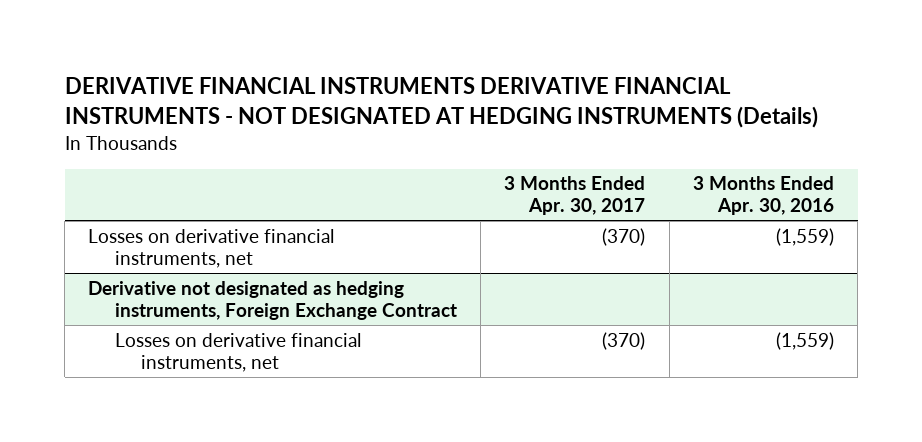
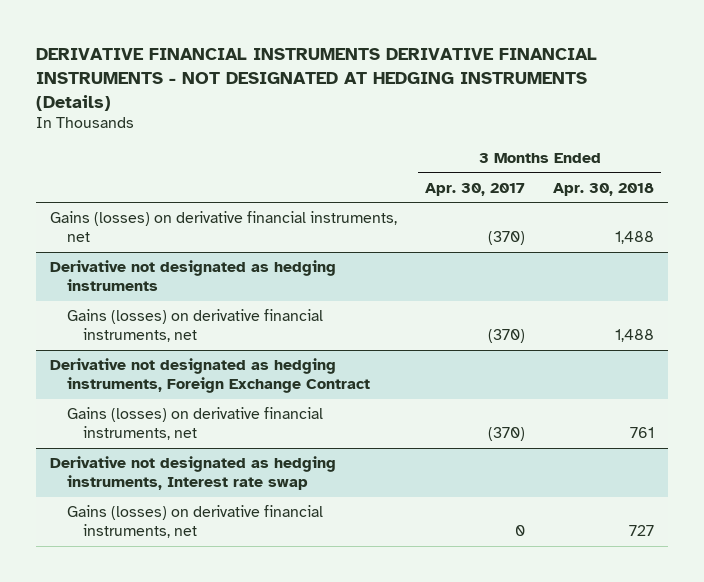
[692,176,834,216] 3 Months Ended Apr. 30, 2016 -> none
none -> [552,182,654,196] Apr. 30, 2018
[88,228,335,268] Losses on derivative financial instruments, net -> [50,210,398,243] Gains (losses) on derivative financial instruments, net
none -> [50,259,337,292] Derivative not designated as hedging instruments
none -> [66,308,323,343] Gains (losses) on derivative financial instruments, net
[114,332,361,372] Losses on derivative financial instruments, net -> [66,406,323,441] Gains (losses) on derivative financial instruments, net
none -> [50,455,337,491] Derivative not designated as hedging instruments, Interest rate swap
none -> [66,504,323,539] Gains (losses) on derivative financial instruments, net

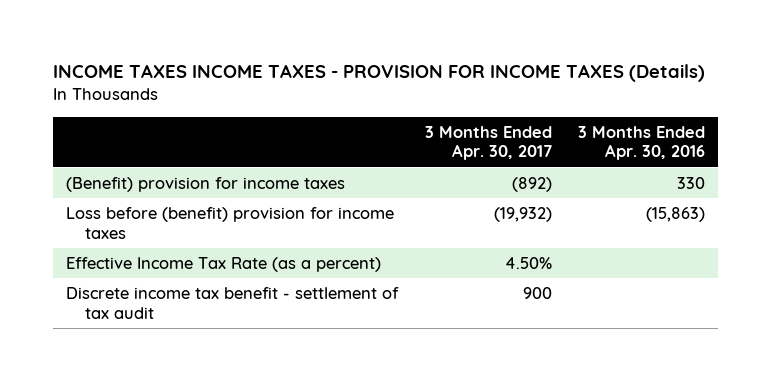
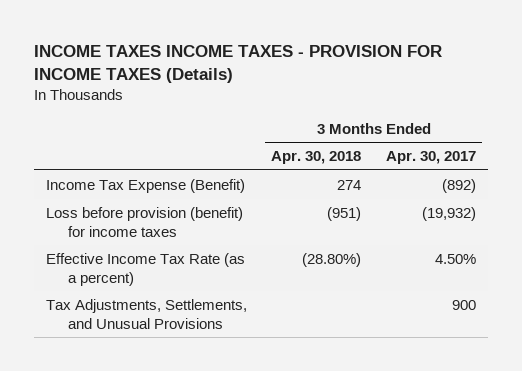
[578,125,706,161] 3 Months Ended Apr. 30, 2016 -> none
none -> [271,151,362,165] Apr. 30, 2018
[66,176,346,192] (Benefit) provision for income taxes -> [46,178,246,193] Income Tax Expense (Benefit)
[66,206,395,239] Loss before (benefit) provision for income taxes -> [46,206,244,237] Loss before provision (benefit) for income taxes
[66,286,400,319] Discrete income tax benefit - settlement of tax audit -> [46,298,248,329] Tax Adjustments, Settlements, and Unusual Provisions

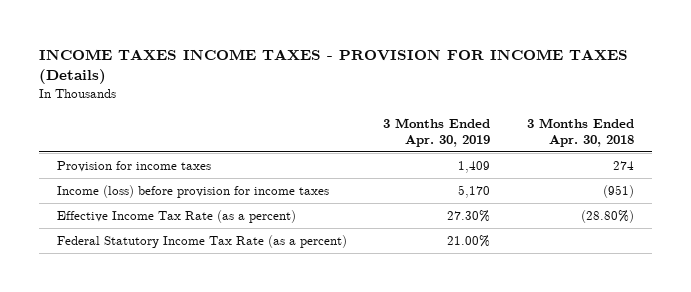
[385,151,476,165] Apr. 30, 2017 -> none
none -> [383,118,491,147] 3 Months Ended Apr. 30, 2019
[46,178,246,193] Income Tax Expense (Benefit) -> [57,160,212,172] Provision for income taxes
[46,206,244,237] Loss before provision (benefit) for income taxes -> [57,184,330,198] Income (loss) before provision for income taxes
[46,298,248,329] Tax Adjustments, Settlements, and Unusual Provisions -> none
none -> [57,234,348,248] Federal Statutory Income Tax Rate (as a percent)

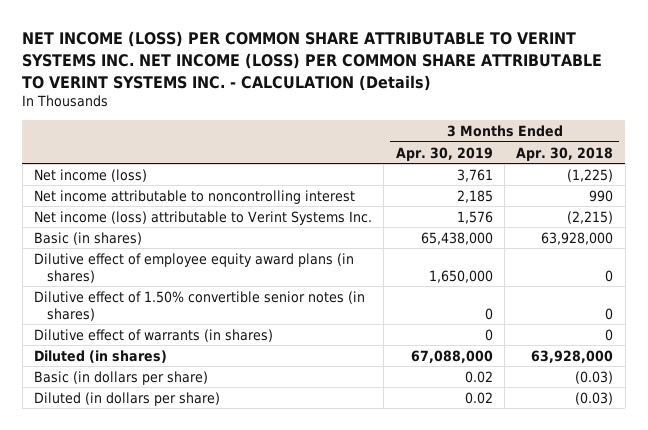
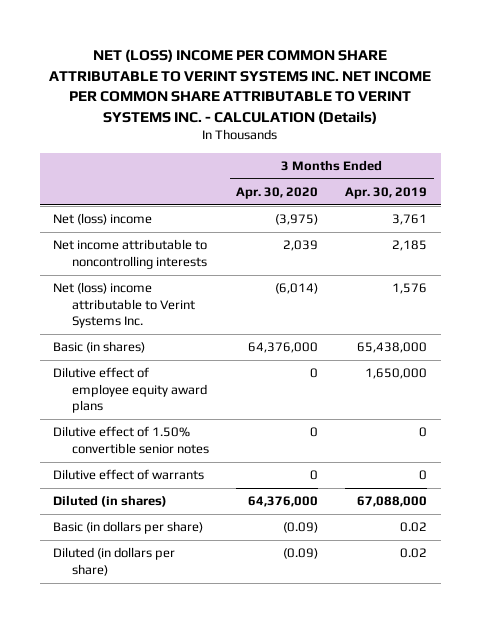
[22,31,603,91] NET INCOME (LOSS) PER COMMON SHARE ATTRIBUTABLE TO VERINT SYSTEMS INC. NET INCOME (LOSS) PER COMMON SHARE ATTRIBUTABLE TO VERINT SYSTEMS INC. - CALCULATION (Details) -> [49,49,432,124] NET (LOSS) INCOME PER COMMON SHARE ATTRIBUTABLE TO VERINT SYSTEMS INC. NET INCOME PER COMMON SHARE ATTRIBUTABLE TO VERINT SYSTEMS INC. - CALCULATION (Details)
[516,146,614,161] Apr. 30, 2018 -> none
none -> [236,186,319,199] Apr. 30, 2020
[34,168,148,182] Net income (loss) -> [53,213,153,226] Net (loss) income
[34,189,356,204] Net income attributable to noncontrolling interest -> [53,239,208,269] Net income attributable to noncontrolling interests
[34,210,373,225] Net income (loss) attributable to Verint Systems Inc. -> [53,282,196,329] Net (loss) income attributable to Verint Systems Inc.
[34,252,355,283] Dilutive effect of employee equity award plans (in shares) -> [53,367,208,414] Dilutive effect of employee equity award plans
[34,290,366,321] Dilutive effect of 1.50% convertible senior notes (in shares) -> [53,426,210,454] Dilutive effect of 1.50% convertible senior notes
[34,328,274,342] Dilutive effect of warrants (in shares) -> [53,469,205,481] Dilutive effect of warrants

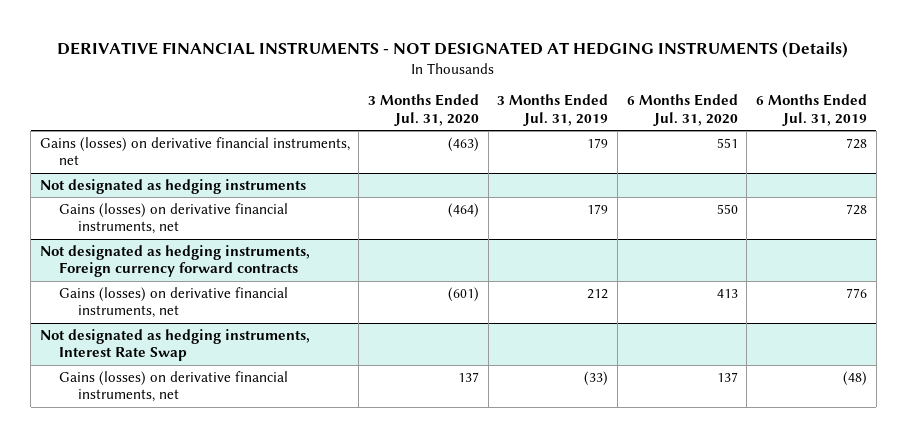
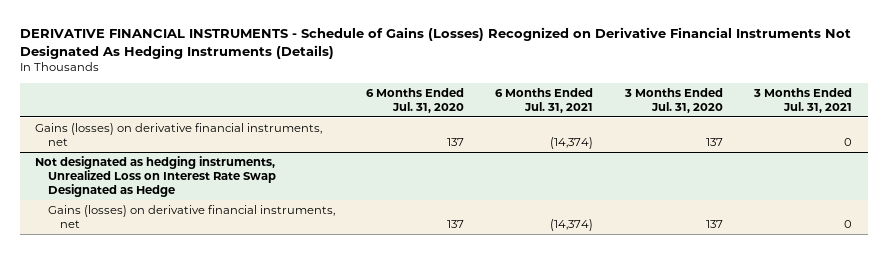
[57,40,849,58] DERIVATIVE FINANCIAL INSTRUMENTS - NOT DESIGNATED AT HEDGING INSTRUMENTS (Details) -> [19,26,851,59] DERIVATIVE FINANCIAL INSTRUMENTS - Schedule of Gains (Losses) Recognized on Derivative Financial Instruments Not Designated As Hedging Instruments (Details)
[497,94,609,126] 3 Months Ended Jul. 31, 2019 -> none
[756,94,868,126] 6 Months Ended Jul. 31, 2019 -> none
none -> [495,87,594,113] 6 Months Ended Jul. 31, 2021
none -> [753,87,853,113] 3 Months Ended Jul. 31, 2021
[39,136,350,166] Gains (losses) on derivative financial instruments, net -> none
[39,178,306,194] Not designated as hedging instruments -> none
[58,202,288,235] Gains (losses) on derivative financial instruments, net -> none
[39,244,310,278] Not designated as hedging instruments, Foreign currency forward contracts -> none
[58,286,288,319] Gains (losses) on derivative financial instruments, net -> none
[39,328,310,362] Not designated as hedging instruments, Interest Rate Swap -> none
none -> [35,156,276,197] Not designated as hedging instruments, Unrealized Loss on Interest Rate Swap Designated as Hedge
none -> [47,205,335,228] Gains (losses) on derivative financial instruments, net

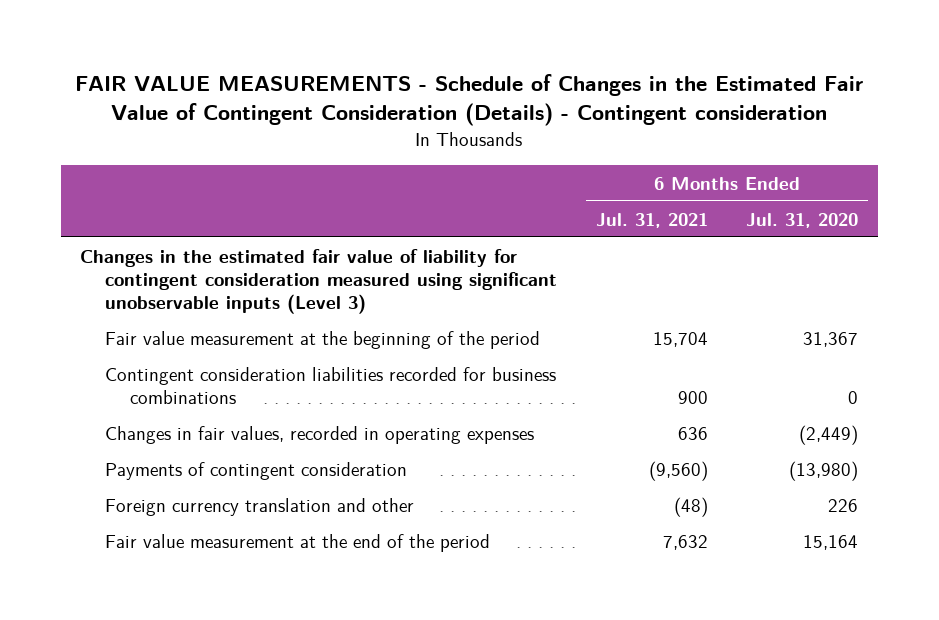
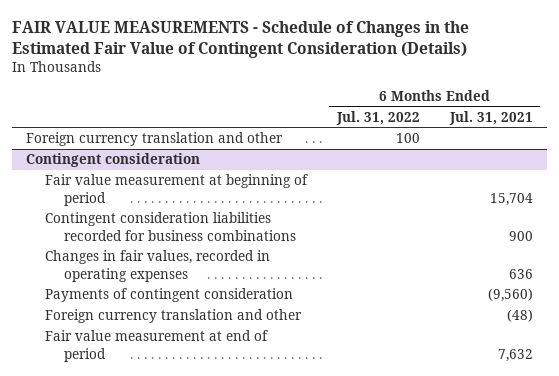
[75,73,864,127] FAIR VALUE MEASUREMENTS - Schedule of Changes in the Estimated Fair Value of Contingent Consideration (Details) - Contingent consideration -> [11,20,469,58] FAIR VALUE MEASUREMENTS - Schedule of Changes in the Estimated Fair Value of Contingent Consideration (Details)
[746,212,859,228] Jul. 31, 2020 -> none
none -> [335,110,420,125] Jul. 31, 2022
[80,248,557,314] Changes in the estimated fair value of liability for contingent consideration measured using significant unobservable inputs (Level 3) -> none
none -> [26,132,284,147] Foreign currency translation and other
none -> [26,153,201,168] Contingent consideration
[104,330,540,349] Fair value measurement at the beginning of the period -> [45,174,309,206] Fair value measurement at beginning of period
[104,533,490,552] Fair value measurement at the end of the period -> [45,330,269,362] Fair value measurement at end of period

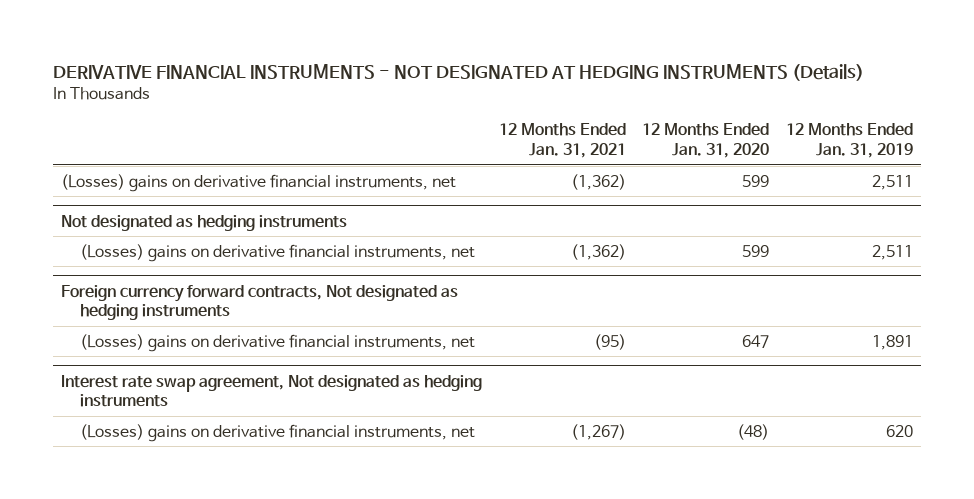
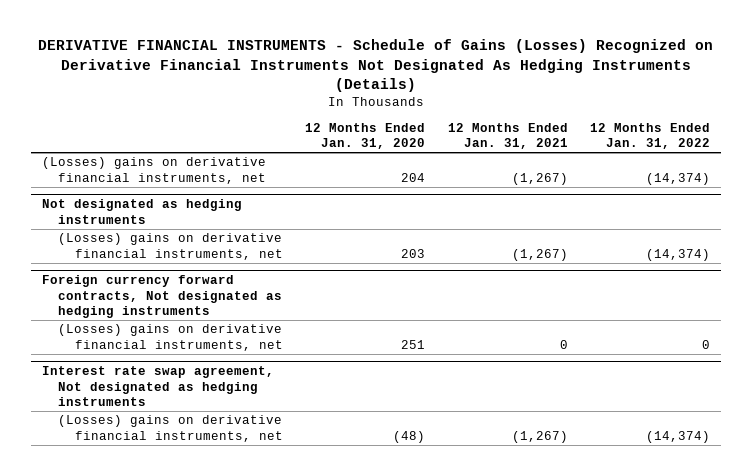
[53,63,865,81] DERIVATIVE FINANCIAL INSTRUMENTS - NOT DESIGNATED AT HEDGING INSTRUMENTS (Details) -> [38,39,714,92] DERIVATIVE FINANCIAL INSTRUMENTS - Schedule of Gains (Losses) Recognized on Derivative Financial Instruments Not Designated As Hedging Instruments (Details)
[785,123,913,159] 12 Months Ended Jan. 31, 2019 -> none
none -> [590,122,711,150] 12 Months Ended Jan. 31, 2022
[570,173,626,190] (1,362) -> [511,172,568,185] (1,267)
[742,174,770,187] 599 -> [401,172,426,182] 204
[570,243,626,260] (1,362) -> [511,248,568,261] (1,267)
[742,244,770,257] 599 -> [401,248,426,258] 203
[593,333,626,350] (95) -> [559,339,568,349] 0
[742,334,770,348] 647 -> [401,339,426,349] 251

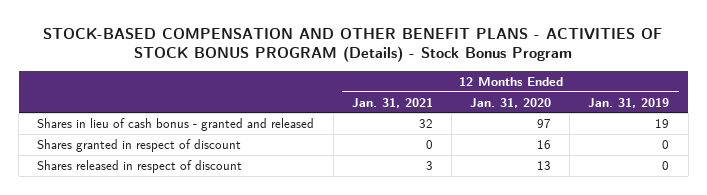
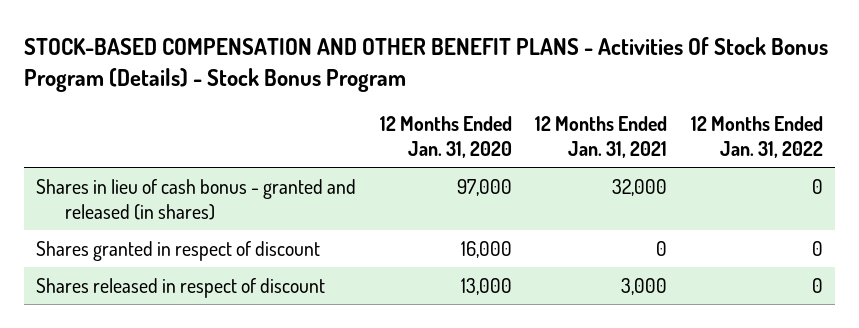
[43,27,663,63] STOCK-BASED COMPENSATION AND OTHER BENEFIT PLANS - ACTIVITIES OF STOCK BONUS PROGRAM (Details) - Stock Bonus Program -> [24,37,829,92] STOCK-BASED COMPENSATION AND OTHER BENEFIT PLANS - Activities Of Stock Bonus Program (Details) - Stock Bonus Program
[588,97,670,108] Jan. 31, 2019 -> none
none -> [690,115,823,159] 12 Months Ended Jan. 31, 2022
[37,117,315,131] Shares in lieu of cash bonus - granted and released -> [36,178,357,220] Shares in lieu of cash bonus - granted and released (in shares)
[418,118,433,128] 32 -> [612,178,668,196] 32,000
[537,118,552,128] 97 -> [456,178,512,196] 97,000
[537,139,552,149] 16 -> [460,240,512,258] 16,000
[425,160,433,170] 3 -> [621,277,668,295] 3,000
[537,160,552,170] 13 -> [460,277,512,295] 13,000

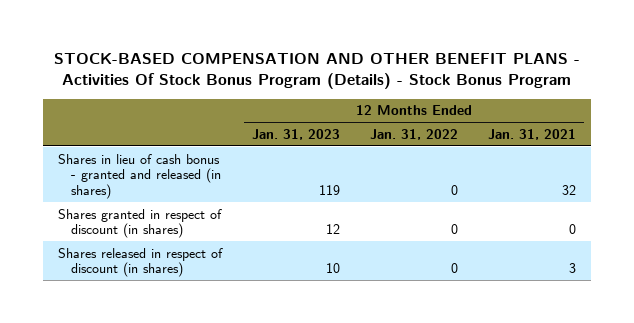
[379,115,512,159] 12 Months Ended Jan. 31, 2020 -> none
none -> [251,128,340,140] Jan. 31, 2023
[612,178,668,196] 32,000 -> [562,185,577,196] 32
[36,240,321,261] Shares granted in respect of discount -> [57,208,222,239] Shares granted in respect of discount (in shares)
[36,277,326,298] Shares released in respect of discount -> [57,247,223,278] Shares released in respect of discount (in shares)
[621,277,668,295] 3,000 -> [569,263,577,274] 3

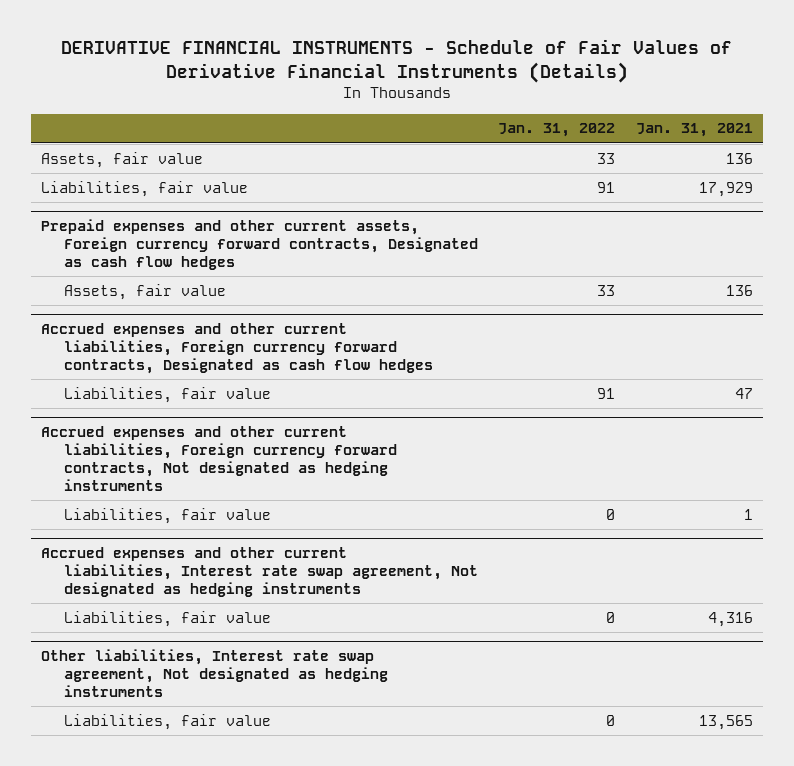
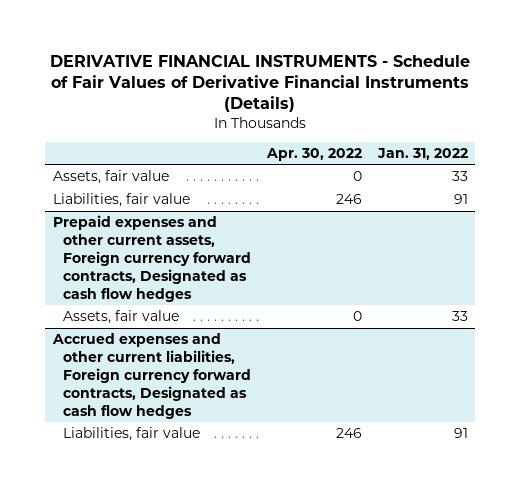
[635,123,753,138] Jan. 31, 2021 -> none
none -> [265,147,362,161] Apr. 30, 2022
[41,425,397,492] Accrued expenses and other current liabilities, Foreign currency forward contracts, Not designated as hedging instruments -> none
[63,507,271,524] Liabilities, fair value -> none
[41,546,478,598] Accrued expenses and other current liabilities, Interest rate swap agreement, Not designated as hedging instruments -> none
[63,610,271,627] Liabilities, fair value -> none
[41,648,388,698] Other liabilities, Interest rate swap agreement, Not designated as hedging instruments -> none
[63,713,271,730] Liabilities, fair value -> none

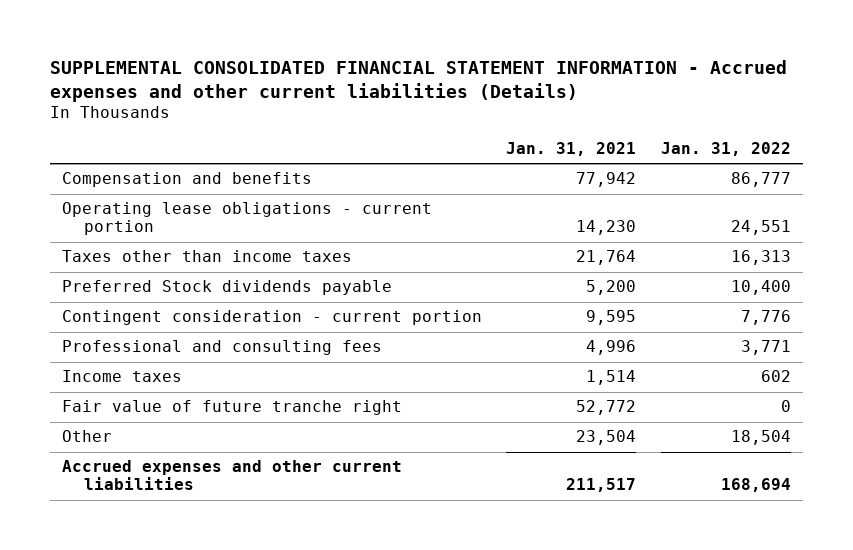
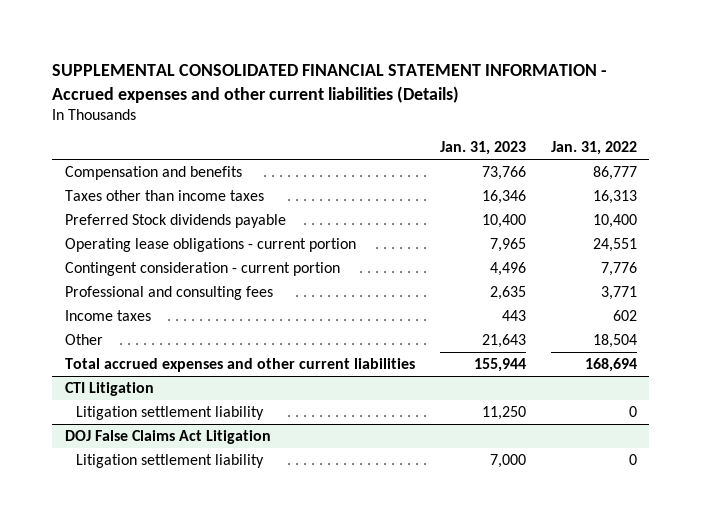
[506,142,637,157] Jan. 31, 2021 -> none
none -> [439,141,526,156] Jan. 31, 2023
[61,202,432,236] Operating lease obligations - current portion -> [64,237,356,252] Operating lease obligations - current portion
[61,400,402,416] Fair value of future tranche right -> none
[61,460,402,491] Accrued expenses and other current liabilities -> [64,357,415,372] Total accrued expenses and other current liabilities
none -> [64,381,154,396] CTI Litigation
none -> [75,405,264,420] Litigation settlement liability
none -> [64,429,271,444] DOJ False Claims Act Litigation
none -> [75,453,264,468] Litigation settlement liability

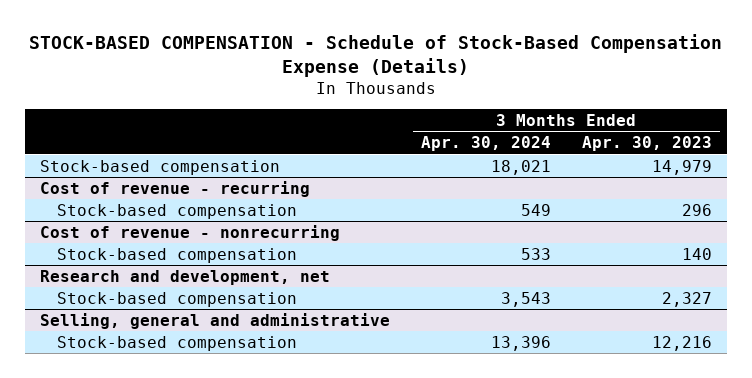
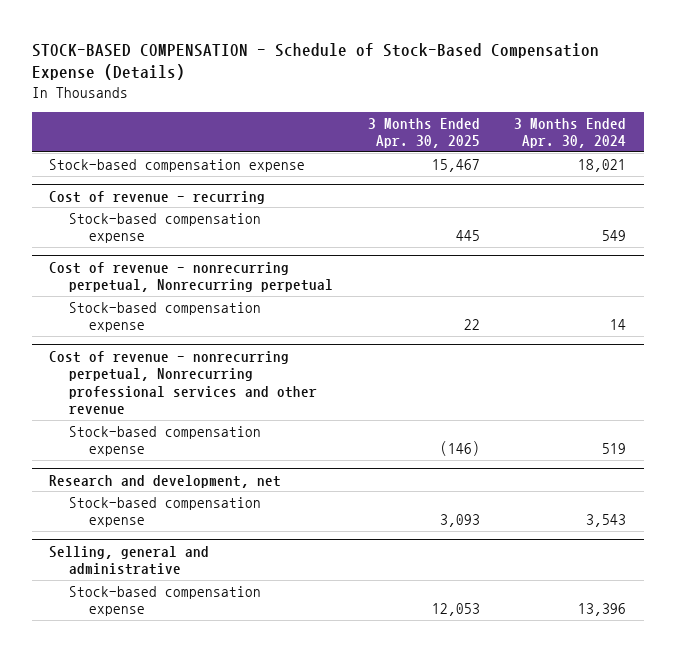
[581,136,712,152] Apr. 30, 2023 -> none
none -> [367,117,480,149] 3 Months Ended Apr. 30, 2025
[40,159,281,175] Stock-based compensation -> [49,158,306,172] Stock-based compensation expense
[57,203,298,219] Stock-based compensation -> [68,212,261,244] Stock-based compensation expense
[40,224,341,241] Cost of revenue - nonrecurring -> [49,261,333,293] Cost of revenue - nonrecurring perpetual, Nonrecurring perpetual
[57,247,298,263] Stock-based compensation -> [68,301,261,333] Stock-based compensation expense
[520,247,551,260] 533 -> [610,319,627,331] 14
none -> [49,350,317,415] Cost of revenue - nonrecurring perpetual, Nonrecurring professional services and other revenue
none -> [68,425,261,457] Stock-based compensation expense
[57,291,298,307] Stock-based compensation -> [68,496,261,528] Stock-based compensation expense
[57,335,298,351] Stock-based compensation -> [68,585,261,617] Stock-based compensation expense

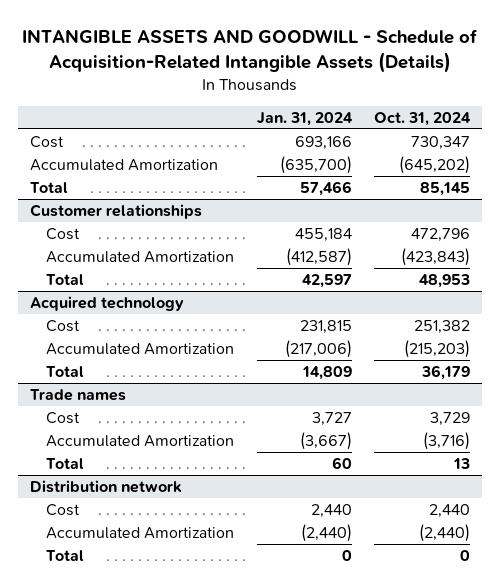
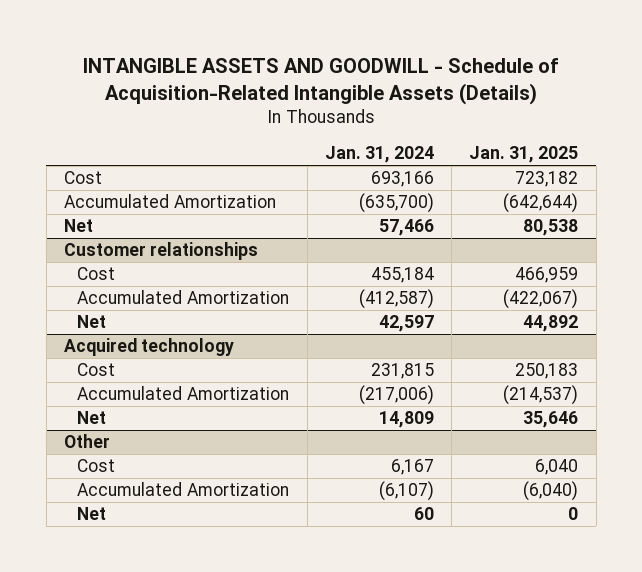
[374,111,472,126] Oct. 31, 2024 -> none
none -> [469,146,579,164] Jan. 31, 2025
[29,181,68,193] Total -> [63,219,93,233] Net
[46,273,85,285] Total -> [77,315,107,329] Net
[29,388,126,401] Trade names -> none
[29,479,182,493] Distribution network -> none
[46,503,81,516] Cost -> none
[46,526,235,539] Accumulated Amortization -> none
[46,549,85,561] Total -> none
[46,365,85,377] Total -> [77,411,107,425] Net
none -> [63,434,110,449] Other
[311,411,352,426] 3,727 -> [390,459,434,476] 6,167
[299,431,352,450] (3,667) -> [378,481,434,502] (6,107)
[46,457,85,469] Total -> [77,507,107,521] Net

